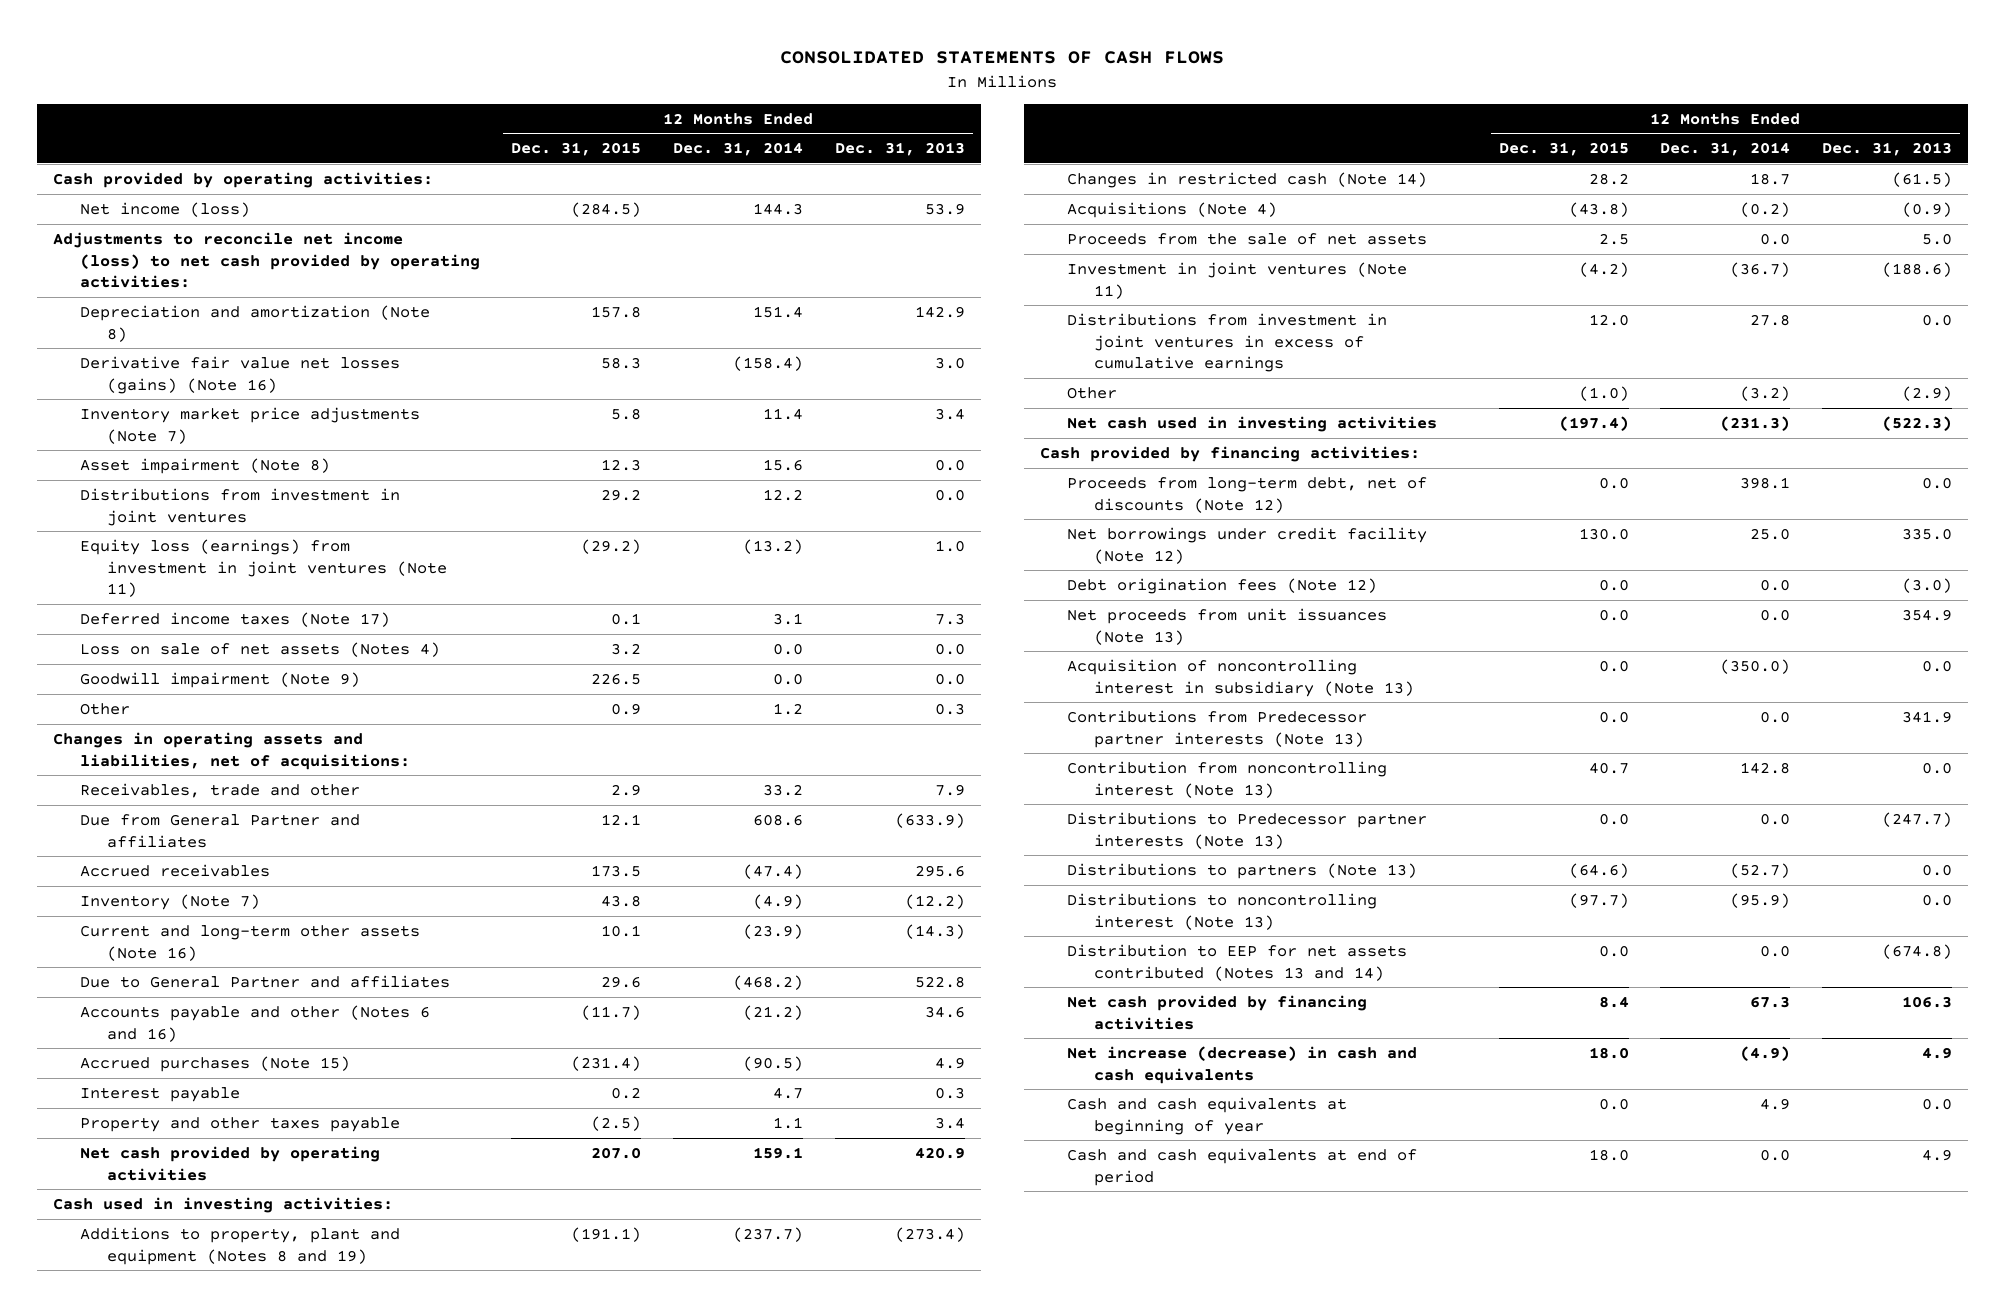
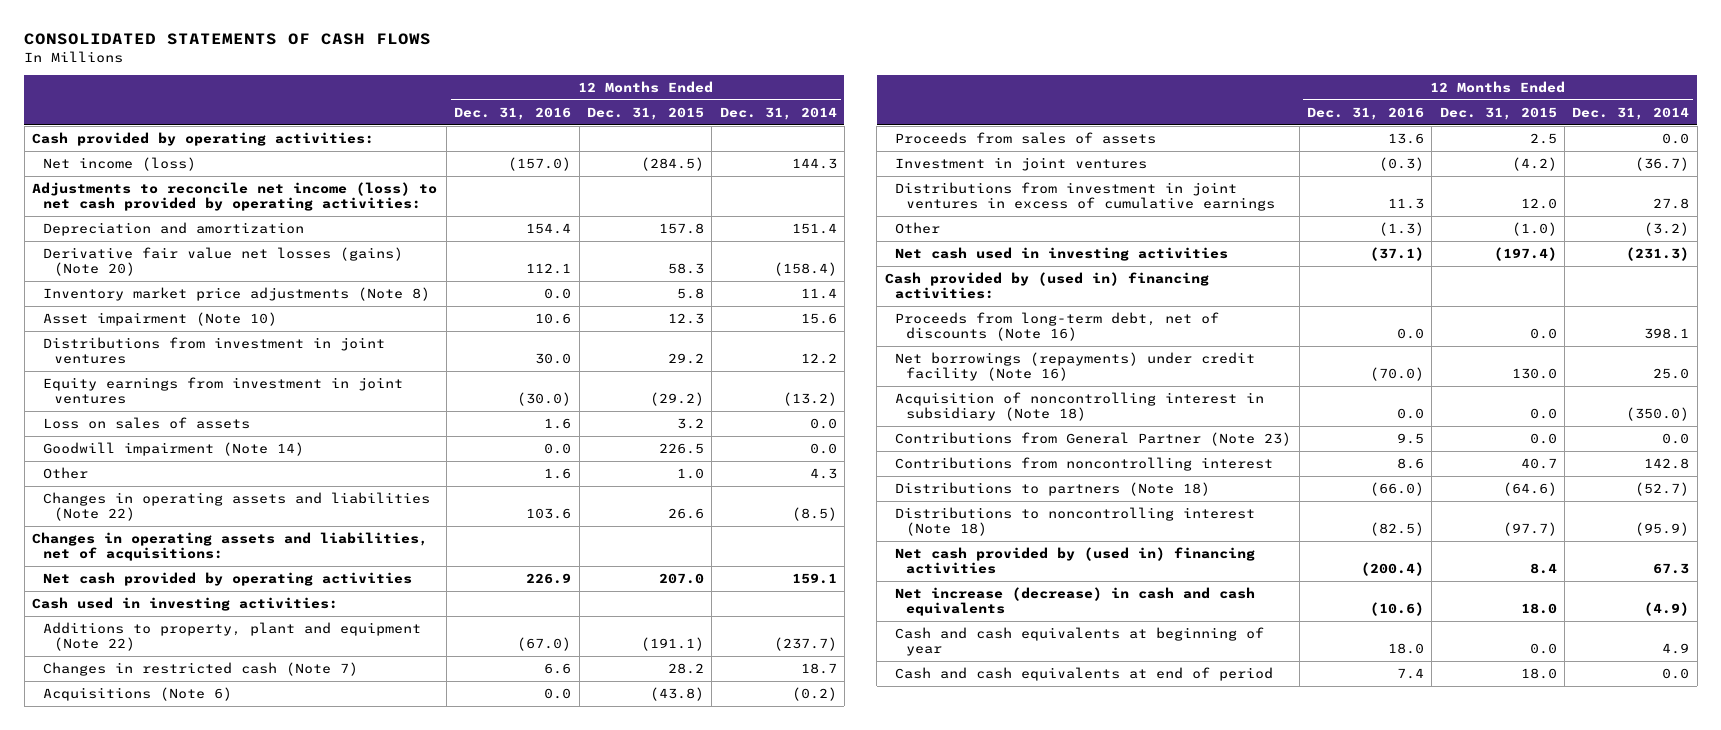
[834,142,965,157] Dec. 31, 2013 -> none
none -> [454,106,572,120] Dec. 31, 2016
[79,304,430,342] Depreciation and amortization (Note 8) -> [42,222,304,237] Depreciation and amortization
[79,355,400,394] Derivative fair value net losses (gains) (Note 16) -> [42,247,403,277] Derivative fair value net losses (gains) (Note 20)
[79,406,420,444] Inventory market price adjustments (Note 7) -> [42,287,430,302] Inventory market price adjustments (Note 8)
[79,457,330,474] Asset impairment (Note 8) -> [42,312,277,327] Asset impairment (Note 10)
[79,611,390,627] Deferred income taxes (Note 17) -> none
[79,538,447,598] Equity loss (earnings) from investment in joint ventures (Note 11) -> [42,377,403,405] Equity earnings from investment in joint ventures
[79,641,440,657] Loss on sale of net assets (Notes 4) -> [42,417,250,430] Loss on sales of assets
[79,671,360,688] Goodwill impairment (Note 9) -> [42,442,304,457] Goodwill impairment (Note 14)
[611,702,642,715] 0.9 -> [677,468,705,480] 1.0
[773,702,804,715] 1.2 -> [809,468,837,480] 4.3
none -> [42,492,430,522] Changes in operating assets and liabilities (Note 22)
[79,782,360,798] Receivables, trade and other -> none
[79,813,360,848] Due from General Partner and affiliates -> none
[79,863,270,877] Accrued receivables -> none
[79,893,260,910] Inventory (Note 7) -> none
[79,924,420,961] Current and long-term other assets (Note 16) -> none
[79,974,450,988] Due to General Partner and affiliates -> none
[79,1004,430,1042] Accounts payable and other (Notes 6 and 16) -> none
[79,1055,350,1072] Accrued purchases (Note 15) -> none
[79,1086,240,1102] Interest payable -> none
[79,1116,400,1132] Property and other taxes payable -> none
[79,1226,400,1265] Additions to property, plant and equipment (Notes 8 and 19) -> [42,622,421,652] Additions to property, plant and equipment (Note 22)
[1066,171,1427,188] Changes in restricted cash (Note 14) -> [42,662,358,677] Changes in restricted cash (Note 7)
[1066,201,1277,218] Acquisitions (Note 4) -> [42,687,232,702] Acquisitions (Note 6)
[1066,232,1427,245] Proceeds from the sale of net assets -> [895,132,1157,145] Proceeds from sales of assets
[1066,261,1407,299] Investment in joint ventures (Note 11) -> [895,157,1148,172] Investment in joint ventures
[1066,577,1377,594] Debt origination fees (Note 12) -> none
[1066,607,1387,645] Net proceeds from unit issuances (Note 13) -> none
[1066,811,1427,849] Distributions to Predecessor partner interests (Note 13) -> none
[1066,943,1407,981] Distribution to EEP for net assets contributed (Notes 13 and 14) -> none
[1039,445,1420,462] Cash provided by financing activities: -> [884,272,1209,300] Cash provided by (used in) financing activities:
[1066,476,1427,513] Proceeds from long-term debt, net of discounts (Note 12) -> [895,312,1220,342] Proceeds from long-term debt, net of discounts (Note 16)
[1066,526,1427,564] Net borrowings under credit facility (Note 12) -> [895,352,1256,382] Net borrowings (repayments) under credit facility (Note 16)
[1066,658,1414,697] Acquisition of noncontrolling interest in subsidiary (Note 13) -> [895,392,1265,422] Acquisition of noncontrolling interest in subsidiary (Note 18)
[1066,709,1367,748] Contributions from Predecessor partner interests (Note 13) -> [895,432,1292,447] Contributions from General Partner (Note 23)
[1066,760,1387,798] Contribution from noncontrolling interest (Note 13) -> [895,457,1274,472] Contributions from noncontrolling interest
[1066,862,1417,879] Distributions to partners (Note 13) -> [895,482,1211,497] Distributions to partners (Note 18)
[1066,892,1377,930] Distributions to noncontrolling interest (Note 13) -> [895,507,1256,537] Distributions to noncontrolling interest (Note 18)
[1066,994,1367,1030] Net cash provided by financing activities -> [895,547,1256,575] Net cash provided by (used in) financing activities

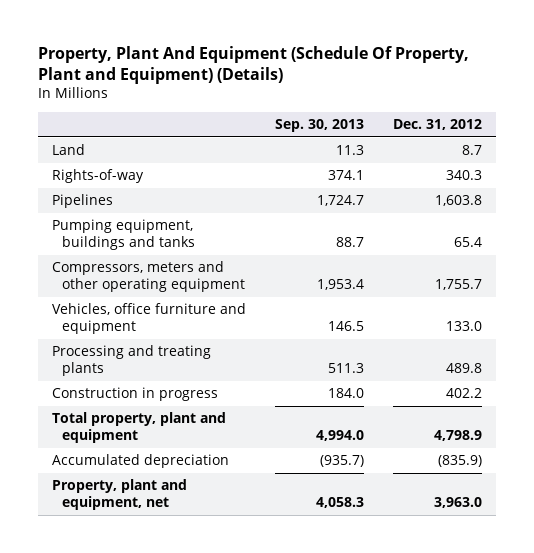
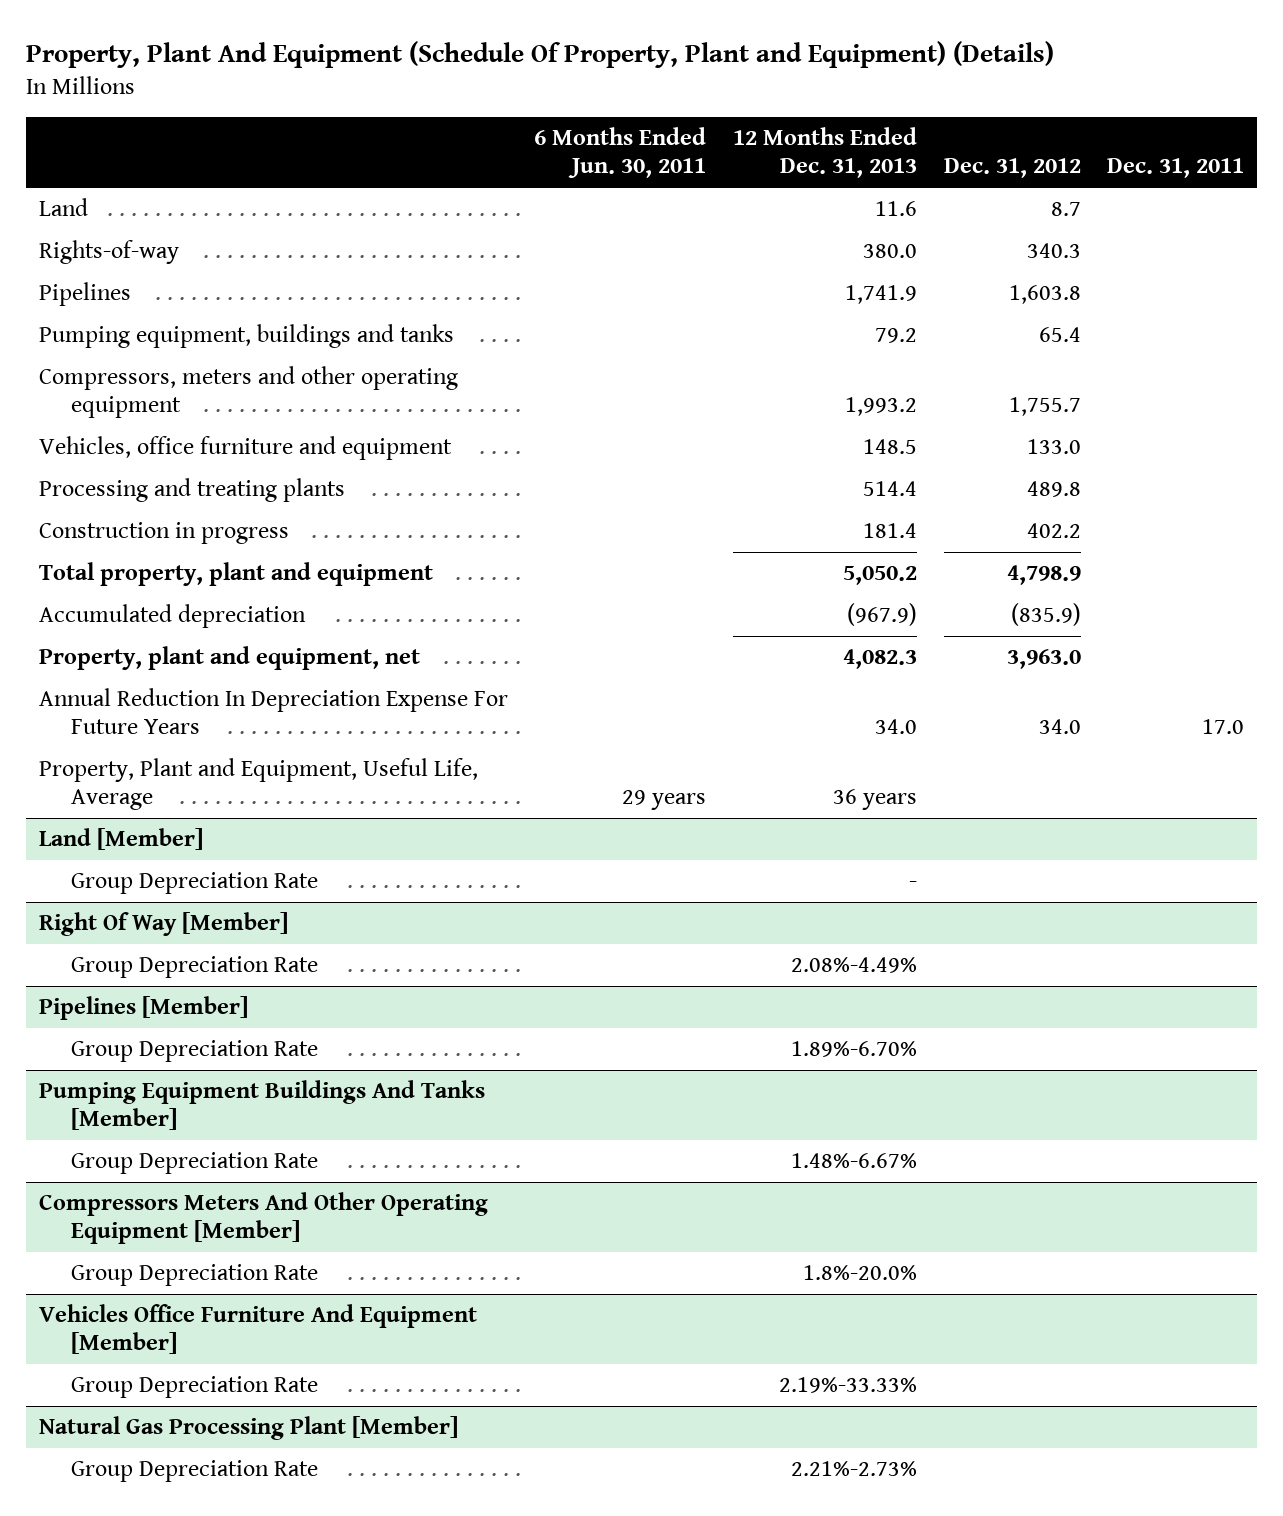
[274,119,364,133] Sep. 30, 2013 -> none
none -> [534,127,707,179] 6 Months Ended Jun. 30, 2011
none -> [732,127,917,179] 12 Months Ended Dec. 31, 2013
none -> [1107,158,1245,179] Dec. 31, 2011
none -> [38,688,508,735] Annual Reduction In Depreciation Expense For Future Years
none -> [38,758,478,811] Property, Plant and Equipment, Useful Life, Average
none -> [38,828,203,851] Land [Member]
none -> [71,872,319,895] Group Depreciation Rate
none -> [38,912,288,937] Right Of Way [Member]
none -> [71,956,319,979] Group Depreciation Rate
none -> [38,996,248,1021] Pipelines [Member]
none -> [71,1040,319,1063] Group Depreciation Rate
none -> [38,1080,485,1131] Pumping Equipment Buildings And Tanks [Member]
none -> [71,1152,319,1175] Group Depreciation Rate
none -> [38,1192,488,1245] Compressors Meters And Other Operating Equipment [Member]
none -> [71,1264,319,1287] Group Depreciation Rate
none -> [38,1304,477,1355] Vehicles Office Furniture And Equipment [Member]
none -> [71,1376,319,1399] Group Depreciation Rate
none -> [38,1416,458,1441] Natural Gas Processing Plant [Member]
none -> [71,1460,319,1483] Group Depreciation Rate

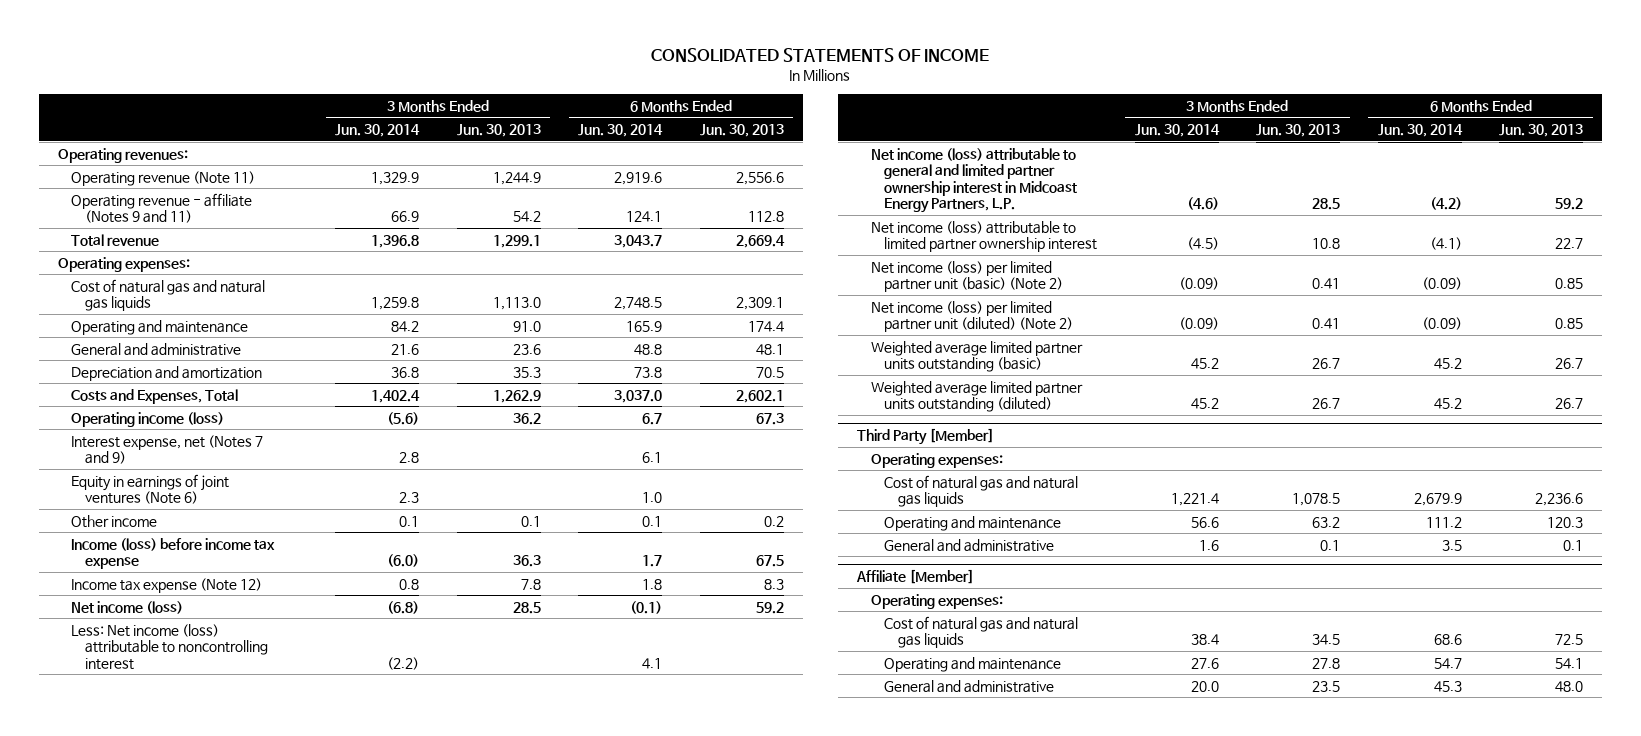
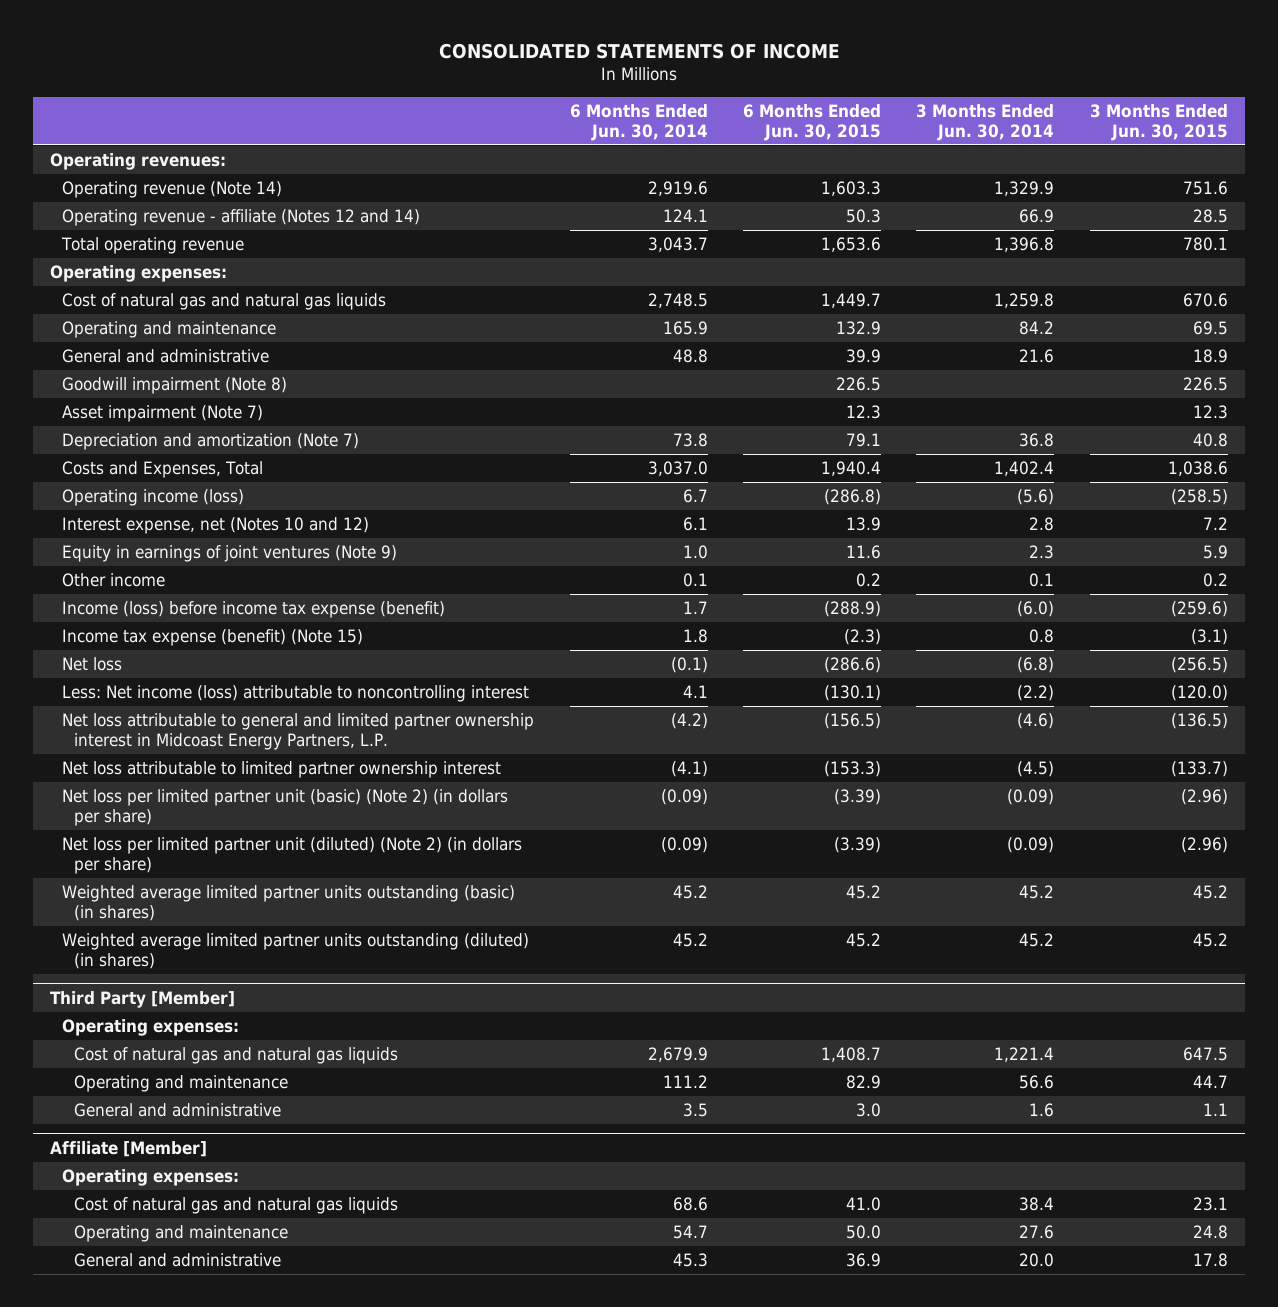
[456,124,541,138] Jun. 30, 2013 -> none
[699,124,784,138] Jun. 30, 2013 -> none
none -> [742,104,881,141] 6 Months Ended Jun. 30, 2015
none -> [1089,104,1228,141] 3 Months Ended Jun. 30, 2015
[71,170,256,186] Operating revenue (Note 11) -> [62,181,283,199] Operating revenue (Note 14)
[71,192,253,224] Operating revenue - affiliate (Notes 9 and 11) -> [62,209,421,227] Operating revenue - affiliate (Notes 12 and 14)
[71,233,160,246] Total revenue -> [61,237,245,255] Total operating revenue
none -> [62,377,288,395] Goodwill impairment (Note 8)
none -> [62,405,264,423] Asset impairment (Note 7)
[71,365,263,381] Depreciation and amortization -> [62,433,360,451] Depreciation and amortization (Note 7)
[71,434,264,465] Interest expense, net (Notes 7 and 9) -> [62,517,370,535] Interest expense, net (Notes 10 and 12)
[71,473,230,505] Equity in earnings of joint ventures (Note 6) -> [62,545,398,563] Equity in earnings of joint ventures (Note 9)
[71,537,276,570] Income (loss) before income tax expense -> [62,601,446,619] Income (loss) before income tax expense (benefit)
[71,577,263,593] Income tax expense (Note 12) -> [62,629,364,647] Income tax expense (benefit) (Note 15)
[71,600,184,614] Net income (loss) -> [62,657,123,672] Net loss
[870,147,1078,214] Net income (loss) attributable to general and limited partner ownership interest in Midcoast Energy Partners, L.P. -> [62,713,535,750] Net loss attributable to general and limited partner ownership interest in Midcoast Energy Partners, L.P.
[870,220,1098,253] Net income (loss) attributable to limited partner ownership interest -> [62,761,502,779] Net loss attributable to limited partner ownership interest
[870,260,1064,293] Net income (loss) per limited partner unit (basic) (Note 2) -> [62,789,509,826] Net loss per limited partner unit (basic) (Note 2) (in dollars per share)
[870,300,1074,333] Net income (loss) per limited partner unit (diluted) (Note 2) -> [62,837,523,874] Net loss per limited partner unit (diluted) (Note 2) (in dollars per share)
[870,340,1083,373] Weighted average limited partner units outstanding (basic) -> [62,885,516,921] Weighted average limited partner units outstanding (basic) (in shares)
[870,380,1083,413] Weighted average limited partner units outstanding (diluted) -> [62,933,530,969] Weighted average limited partner units outstanding (diluted) (in shares)

